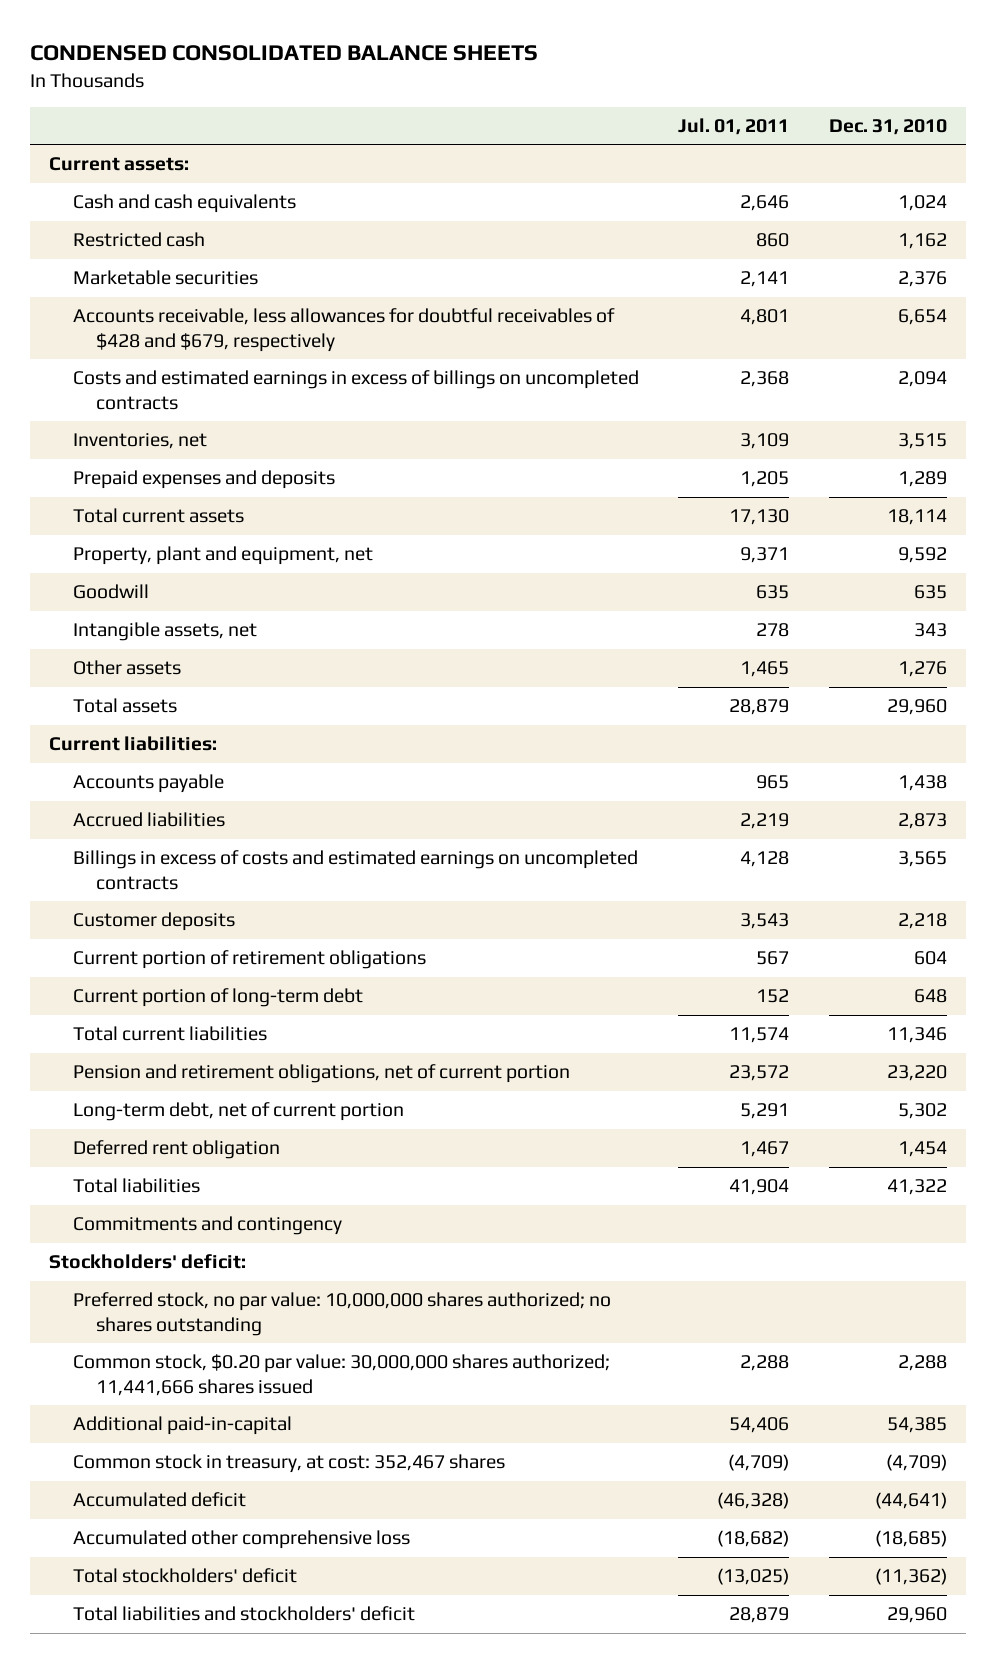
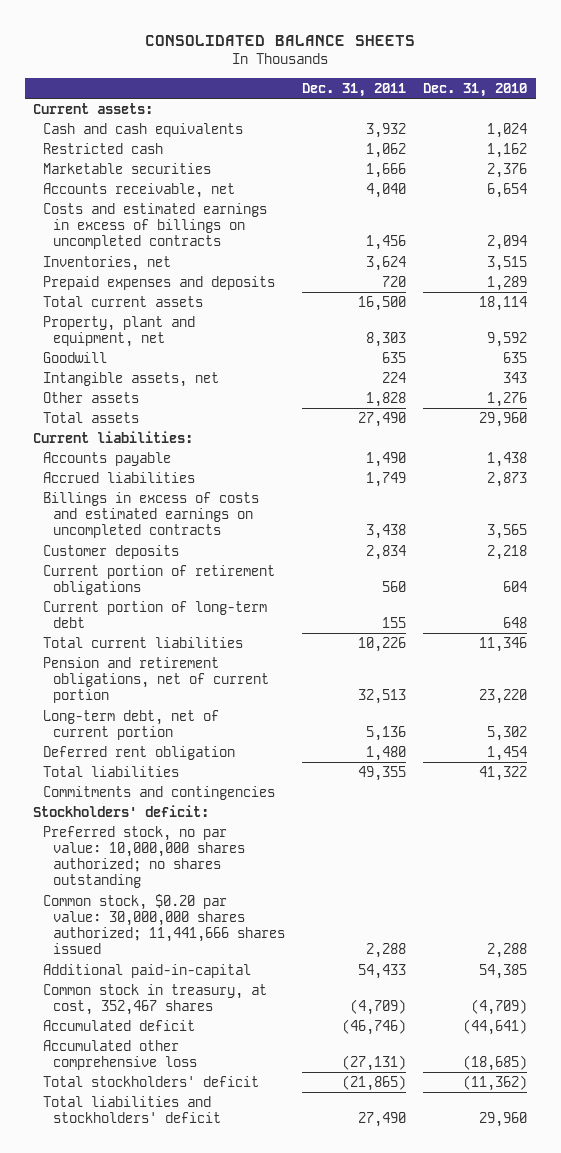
[29,45,538,62] CONDENSED CONSOLIDATED BALANCE SHEETS -> [145,34,416,46] CONSOLIDATED BALANCE SHEETS
[678,117,790,135] Jul. 01, 2011 -> none
none -> [302,82,407,97] Dec. 31, 2011
[72,308,615,352] Accounts receivable, less allowances for doubtful receivables of $428 and $679, respectively -> [43,182,236,198] Accounts receivable, net
[72,1216,342,1236] Commitments and contingency -> [43,785,276,800] Commitments and contingencies
[72,1454,505,1474] Common stock in treasury, at cost: 352,467 shares -> [43,983,268,1016] Common stock in treasury, at cost, 352,467 shares

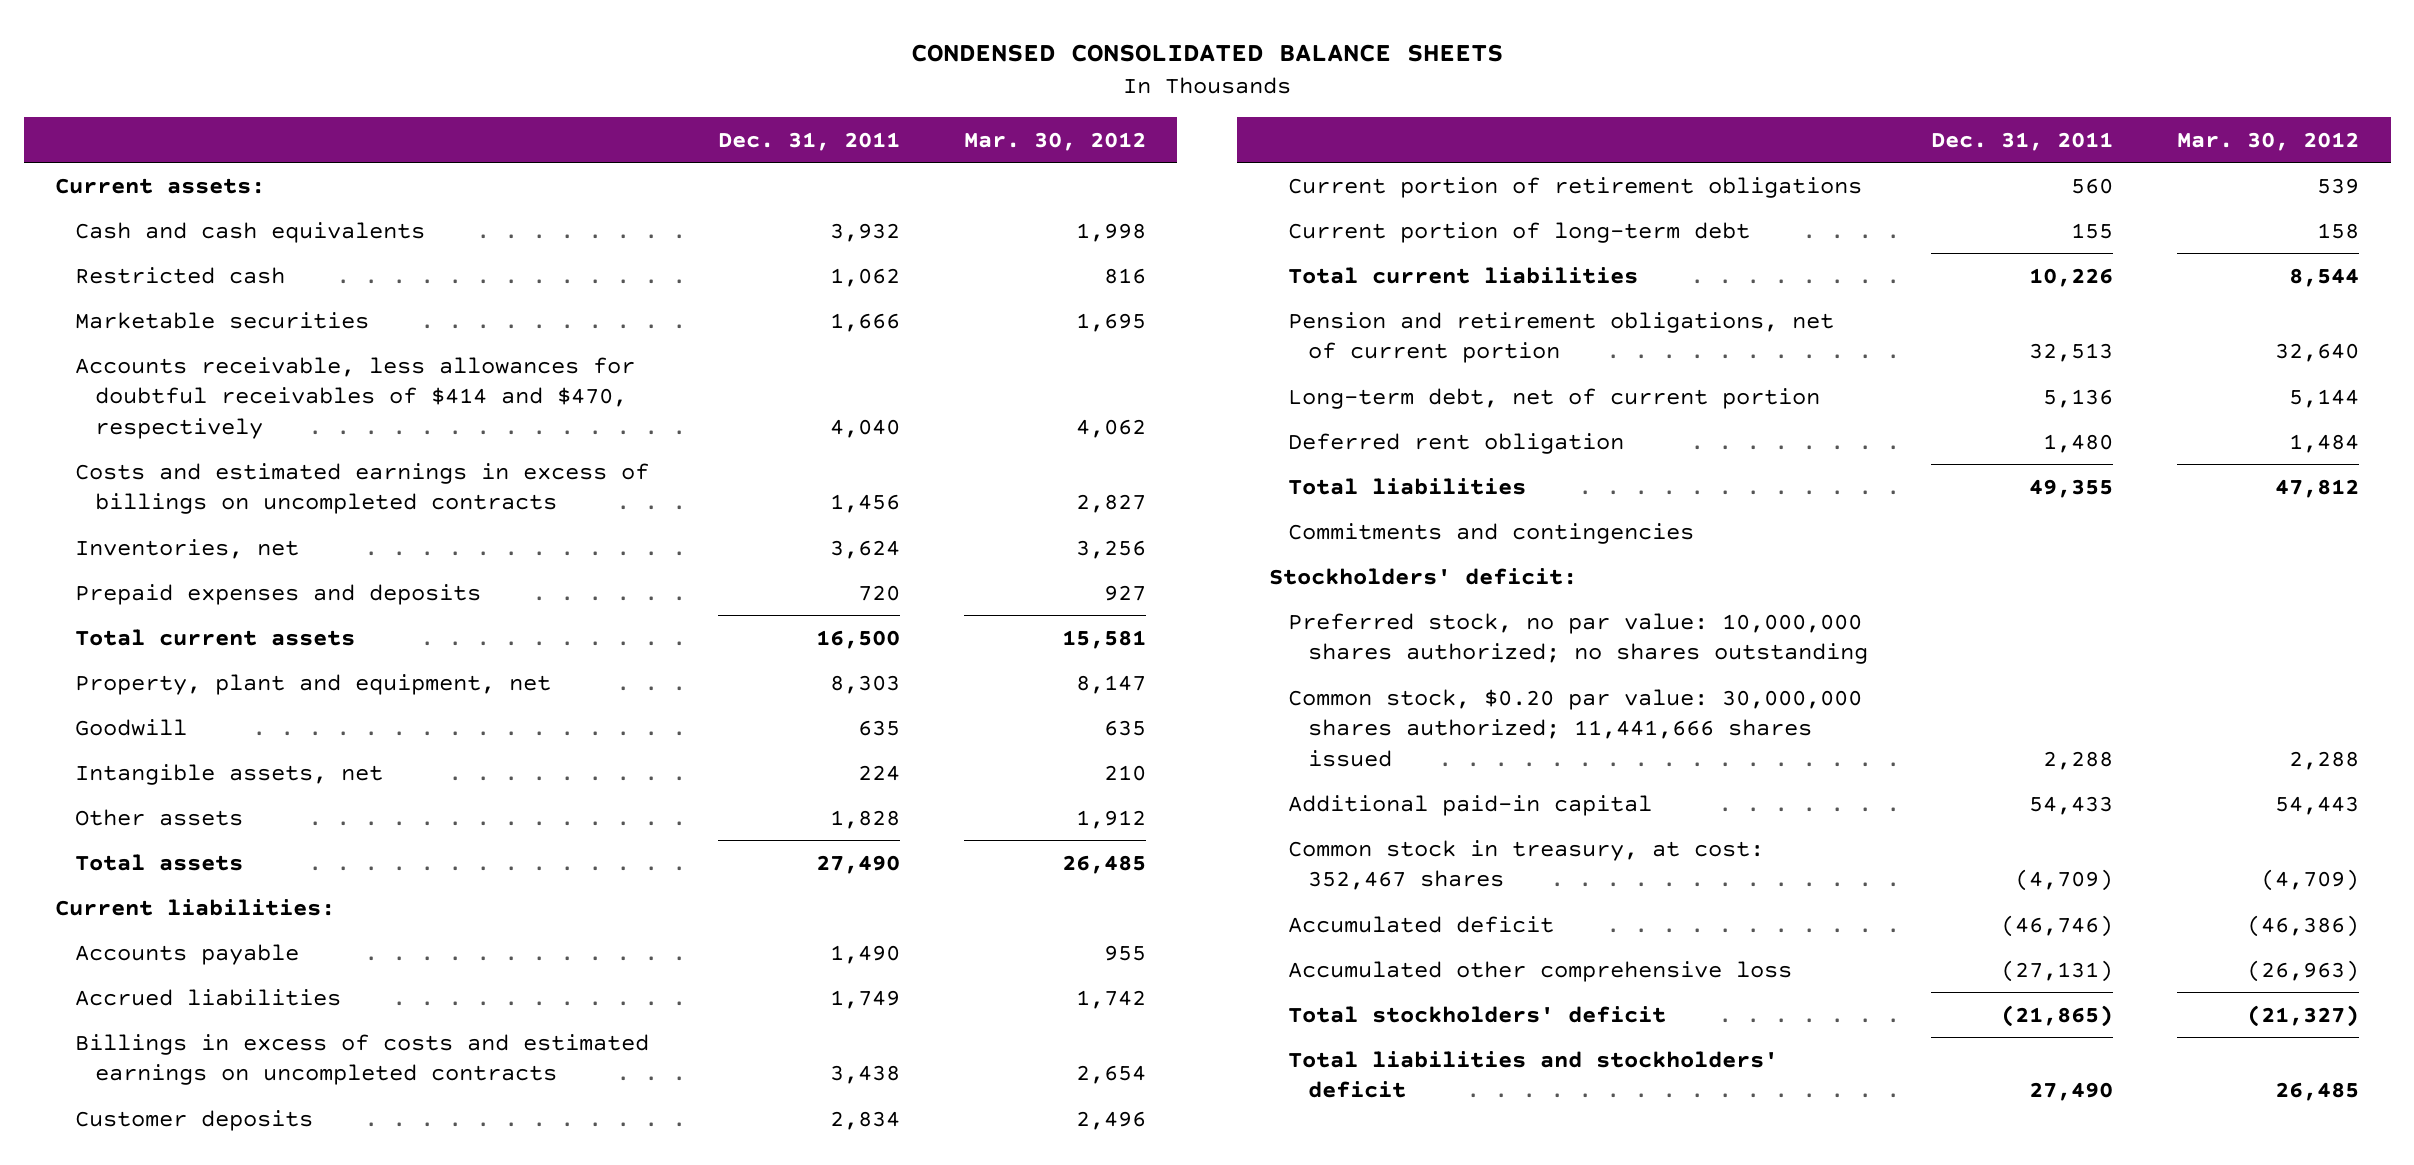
[145,34,416,46] CONSOLIDATED BALANCE SHEETS -> [911,43,1504,62] CONDENSED CONSOLIDATED BALANCE SHEETS
[423,82,528,97] Dec. 31, 2010 -> none
none -> [963,131,1146,151] Mar. 30, 2012
[43,182,236,198] Accounts receivable, net -> [75,356,636,439] Accounts receivable, less allowances for doubtful receivables of $414 and $470, respectively
[43,963,252,978] Additional paid-in-capital -> [1288,794,1653,816] Additional paid-in capital
[43,983,268,1016] Common stock in treasury, at cost, 352,467 shares -> [1288,839,1765,891] Common stock in treasury, at cost: 352,467 shares

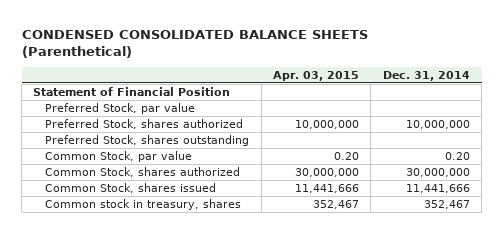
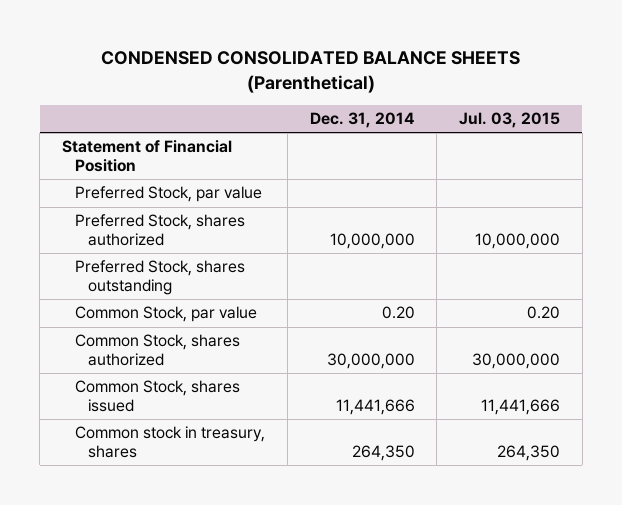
[272,70,359,81] Apr. 03, 2015 -> none
none -> [459,112,561,129] Jul. 03, 2015
[423,200,470,210] 352,467 -> [351,445,415,462] 264,350

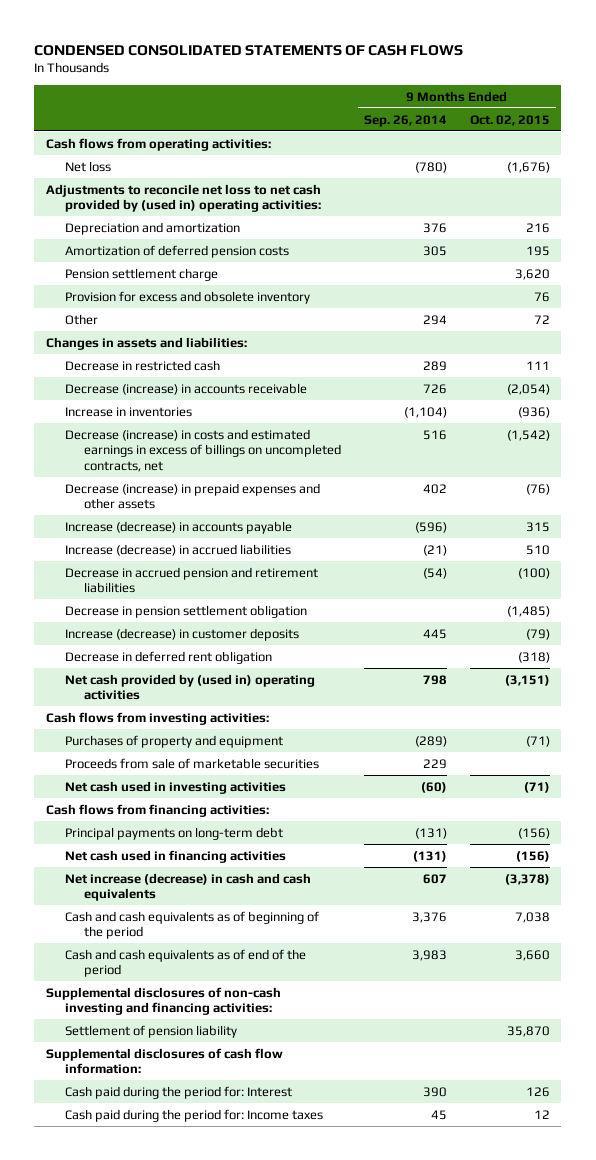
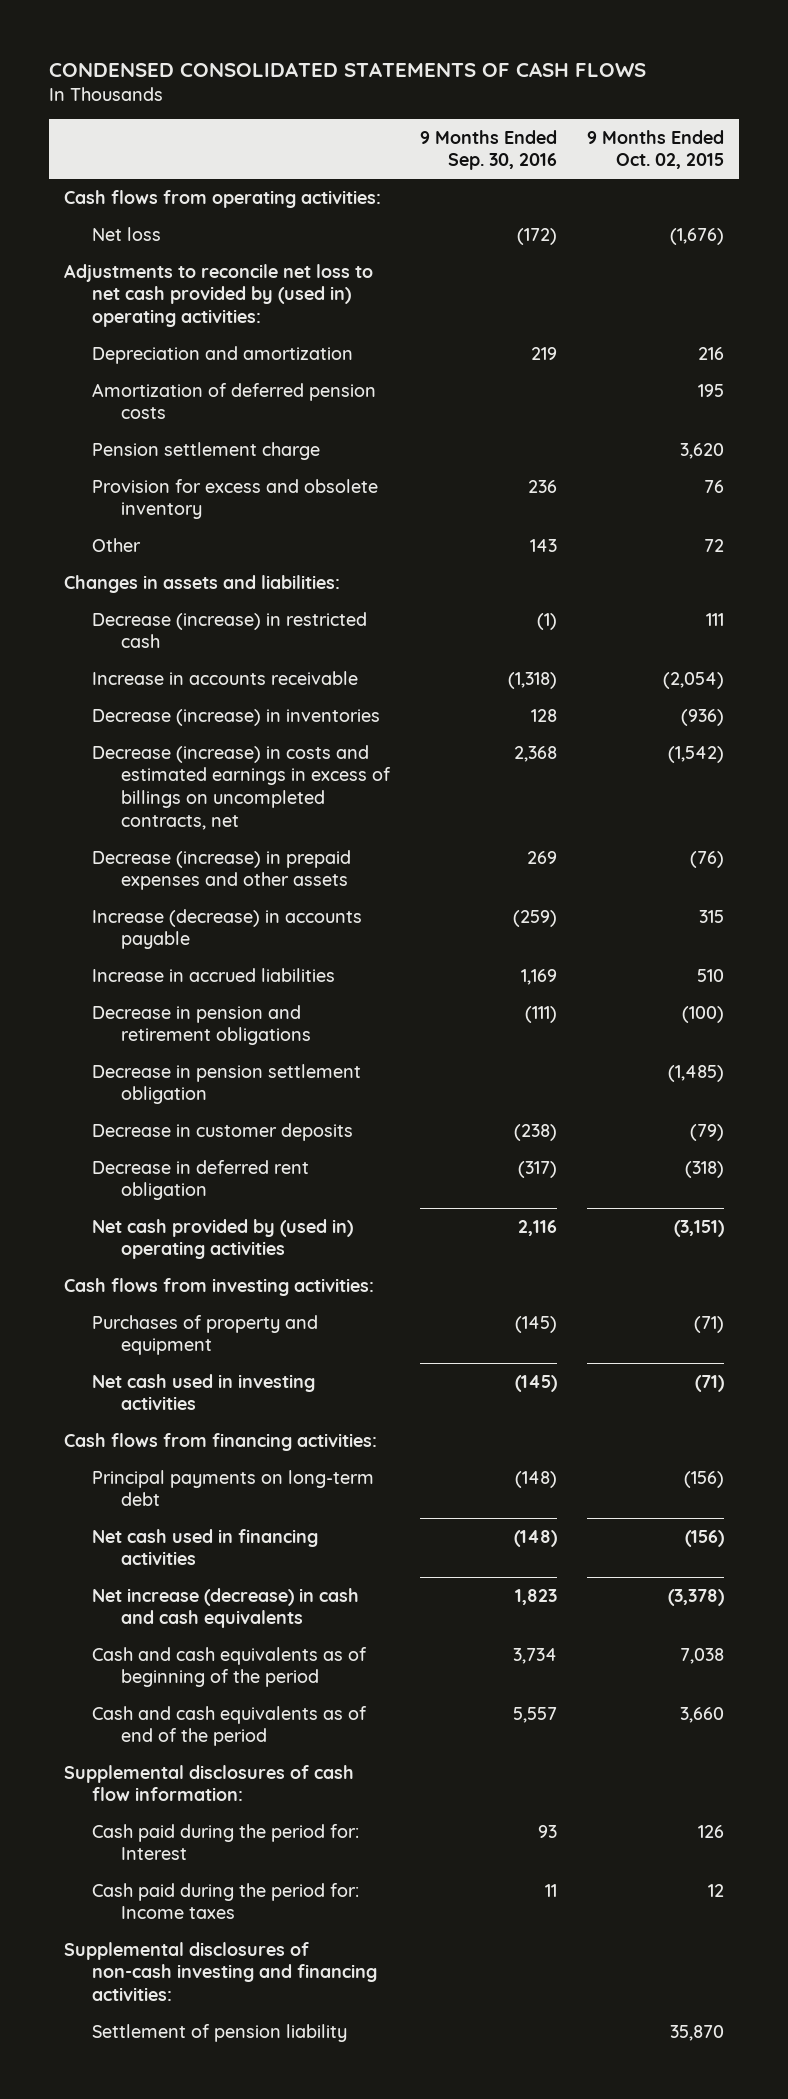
[364,114,448,127] Sep. 26, 2014 -> none
none -> [420,129,558,171] 9 Months Ended Sep. 30, 2016
[65,359,221,371] Decrease in restricted cash -> [92,611,368,649] Decrease (increase) in restricted cash
[65,382,308,395] Decrease (increase) in accounts receivable -> [92,670,359,685] Increase in accounts receivable
[65,406,193,417] Increase in inventories -> [92,708,381,726] Decrease (increase) in inventories
[65,543,292,556] Increase (decrease) in accrued liabilities -> [92,967,336,982] Increase in accrued liabilities
[65,566,319,594] Decrease in accrued pension and retirement liabilities -> [92,1004,312,1046] Decrease in pension and retirement obligations
[65,627,300,641] Increase (decrease) in customer deposits -> [92,1122,354,1141] Decrease in customer deposits
[65,757,320,769] Proceeds from sale of marketable securities -> none
[45,986,281,1016] Supplemental disclosures of non-cash investing and financing activities: -> [63,1941,378,2002] Supplemental disclosures of non-cash investing and financing activities:
[65,1024,238,1038] Settlement of pension liability -> [92,2023,348,2042] Settlement of pension liability

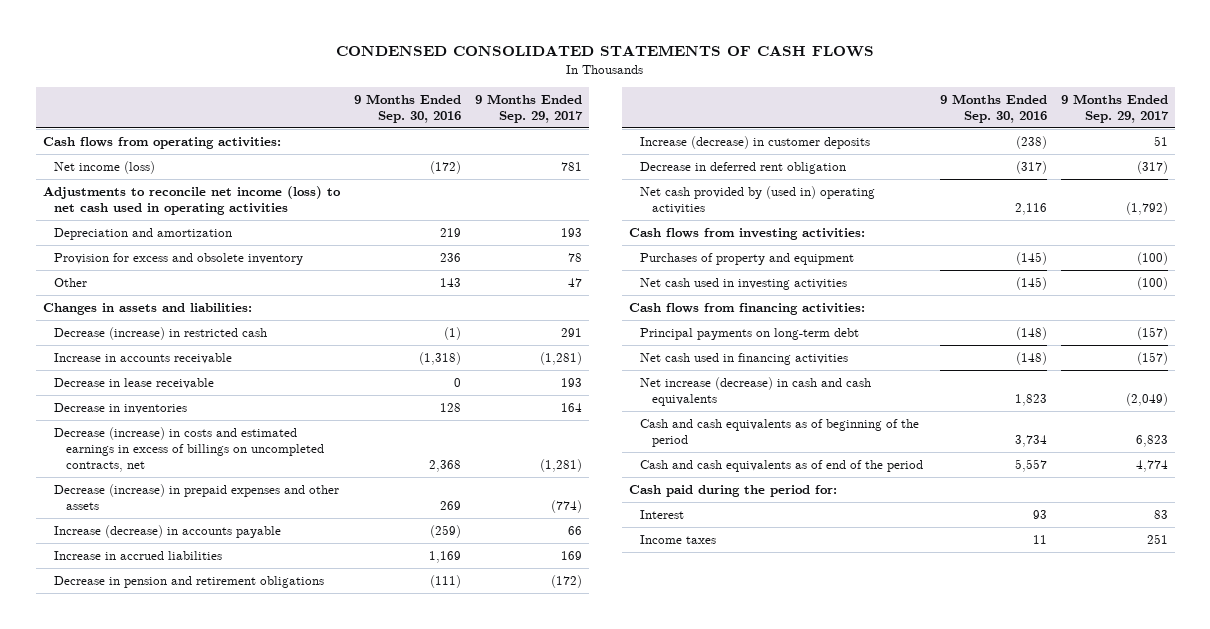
[587,129,725,170] 9 Months Ended Oct. 02, 2015 -> none
none -> [474,94,583,124] 9 Months Ended Sep. 29, 2017
[92,226,162,241] Net loss -> [54,160,156,174] Net income (loss)
[63,263,373,328] Adjustments to reconcile net loss to net cash provided by (used in) operating activities: -> [42,185,341,215] Adjustments to reconcile net income (loss) to net cash used in operating activities
[92,382,377,420] Amortization of deferred pension costs -> none
[92,441,321,460] Pension settlement charge -> none
none -> [54,377,215,389] Decrease in lease receivable
[92,708,381,726] Decrease (increase) in inventories -> [54,402,188,414] Decrease in inventories
[92,1063,362,1105] Decrease in pension settlement obligation -> none
[92,1122,354,1141] Decrease in customer deposits -> [640,135,871,149] Increase (decrease) in customer deposits
[63,1764,354,1802] Supplemental disclosures of cash flow information: -> none
[63,1941,378,2002] Supplemental disclosures of non-cash investing and financing activities: -> none
[92,2023,348,2042] Settlement of pension liability -> none
none -> [628,484,837,497] Cash paid during the period for:
[92,1823,360,1861] Cash paid during the period for: Interest -> [640,509,685,519] Interest
[92,1882,360,1920] Cash paid during the period for: Income taxes -> [640,534,717,544] Income taxes

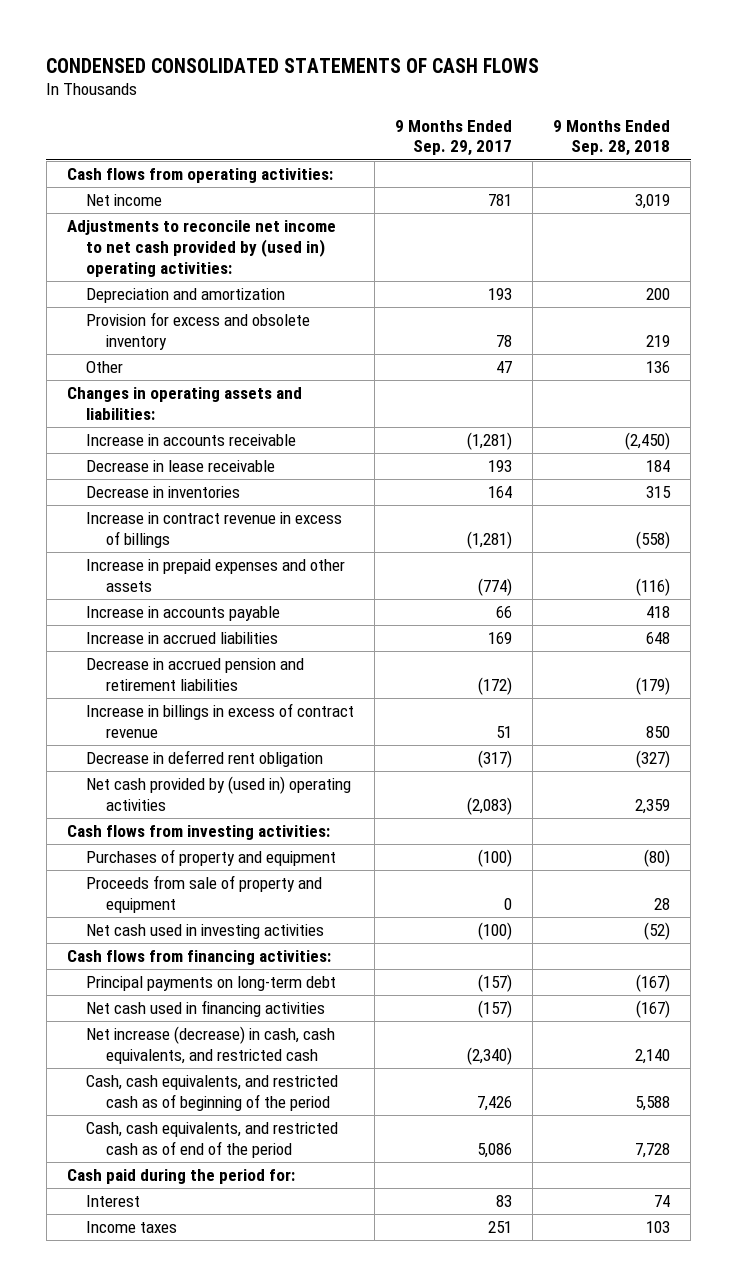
[353,94,461,124] 9 Months Ended Sep. 30, 2016 -> none
none -> [553,119,671,157] 9 Months Ended Sep. 28, 2018
[54,160,156,174] Net income (loss) -> [86,194,163,207] Net income
[42,185,341,215] Adjustments to reconcile net income (loss) to net cash used in operating activities -> [66,220,336,277] Adjustments to reconcile net income to net cash provided by (used in) operating activities:
[54,326,268,340] Decrease (increase) in restricted cash -> none
[42,302,252,315] Changes in assets and liabilities: -> [66,387,302,420] Changes in operating assets and liabilities:
[54,426,325,472] Decrease (increase) in costs and estimated earnings in excess of billings on uncompleted contracts, net -> [86,512,343,548] Increase in contract revenue in excess of billings
[54,483,340,510] Decrease (increase) in prepaid expenses and other assets -> [86,559,346,592] Increase in prepaid expenses and other assets
[54,524,282,538] Increase (decrease) in accounts payable -> [86,606,281,622] Increase in accounts payable
[640,135,871,149] Increase (decrease) in customer deposits -> none
[54,575,325,588] Decrease in pension and retirement obligations -> [86,658,305,691] Decrease in accrued pension and retirement liabilities
none -> [86,703,355,738] Increase in billings in excess of contract revenue
[1125,201,1168,215] (1,792) -> [467,796,513,815] (2,083)
none -> [86,875,323,913] Proceeds from sale of property and equipment
[640,376,872,406] Net increase (decrease) in cash and cash equivalents -> [86,1026,336,1064] Net increase (decrease) in cash, cash equivalents, and restricted cash
[1125,392,1168,406] (2,049) -> [467,1046,513,1065] (2,340)
[640,418,920,447] Cash and cash equivalents as of beginning of the period -> [86,1075,339,1111] Cash, cash equivalents, and restricted cash as of beginning of the period
[1135,434,1168,447] 6,823 -> [477,1095,513,1111] 7,426
[640,459,924,472] Cash and cash equivalents as of end of the period -> [86,1122,339,1158] Cash, cash equivalents, and restricted cash as of end of the period
[1135,459,1168,472] 4,774 -> [477,1142,513,1158] 5,086

